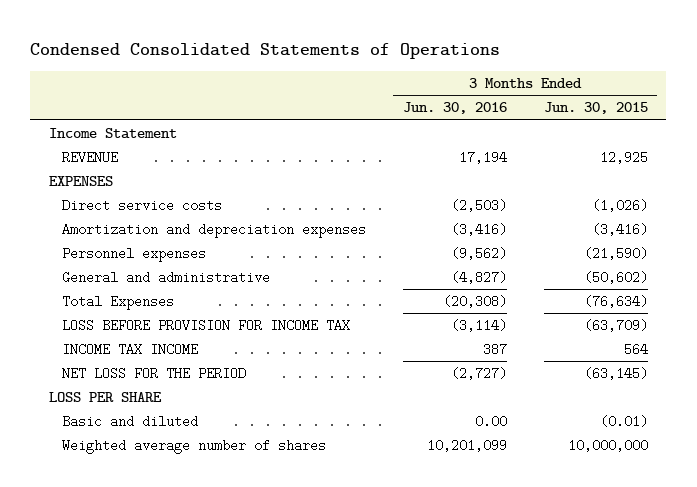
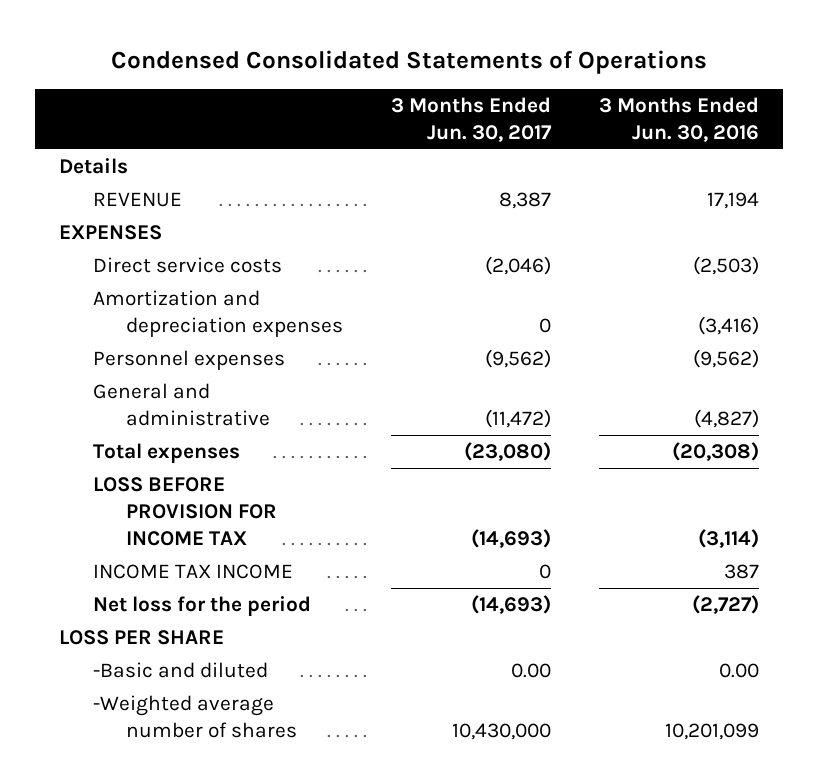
[543,102,648,115] Jun. 30, 2015 -> none
none -> [390,97,552,143] 3 Months Ended Jun. 30, 2017
[48,128,177,140] Income Statement -> none
none -> [59,157,129,174] Details
[61,295,174,311] Total Expenses -> [92,442,240,463] Total expenses
[61,367,246,381] NET LOSS FOR THE PERIOD -> [92,595,311,616] Net loss for the period
[61,415,198,429] Basic and diluted -> [92,661,268,678] -Basic and diluted
[61,439,326,455] Weighted average number of shares -> [92,694,297,738] -Weighted average number of shares

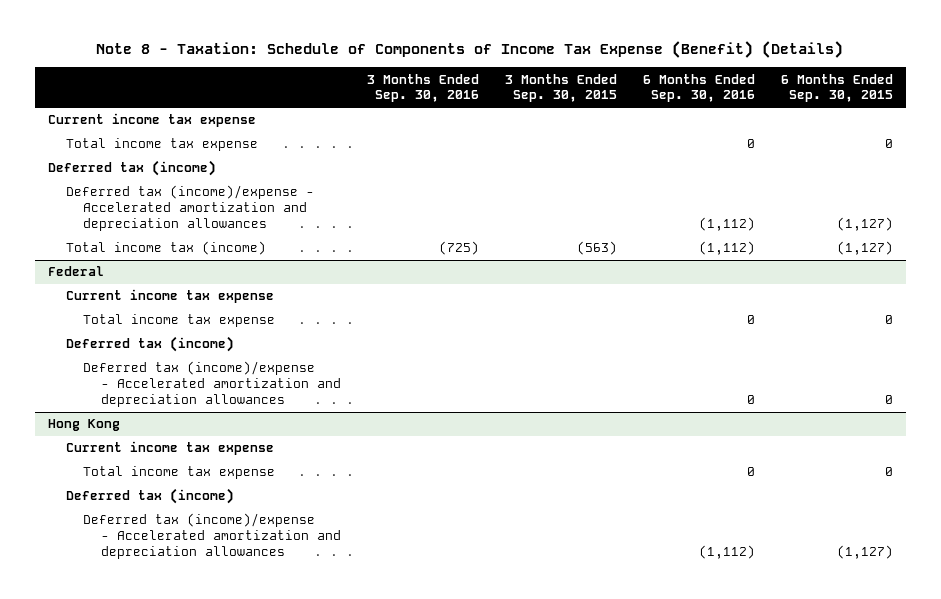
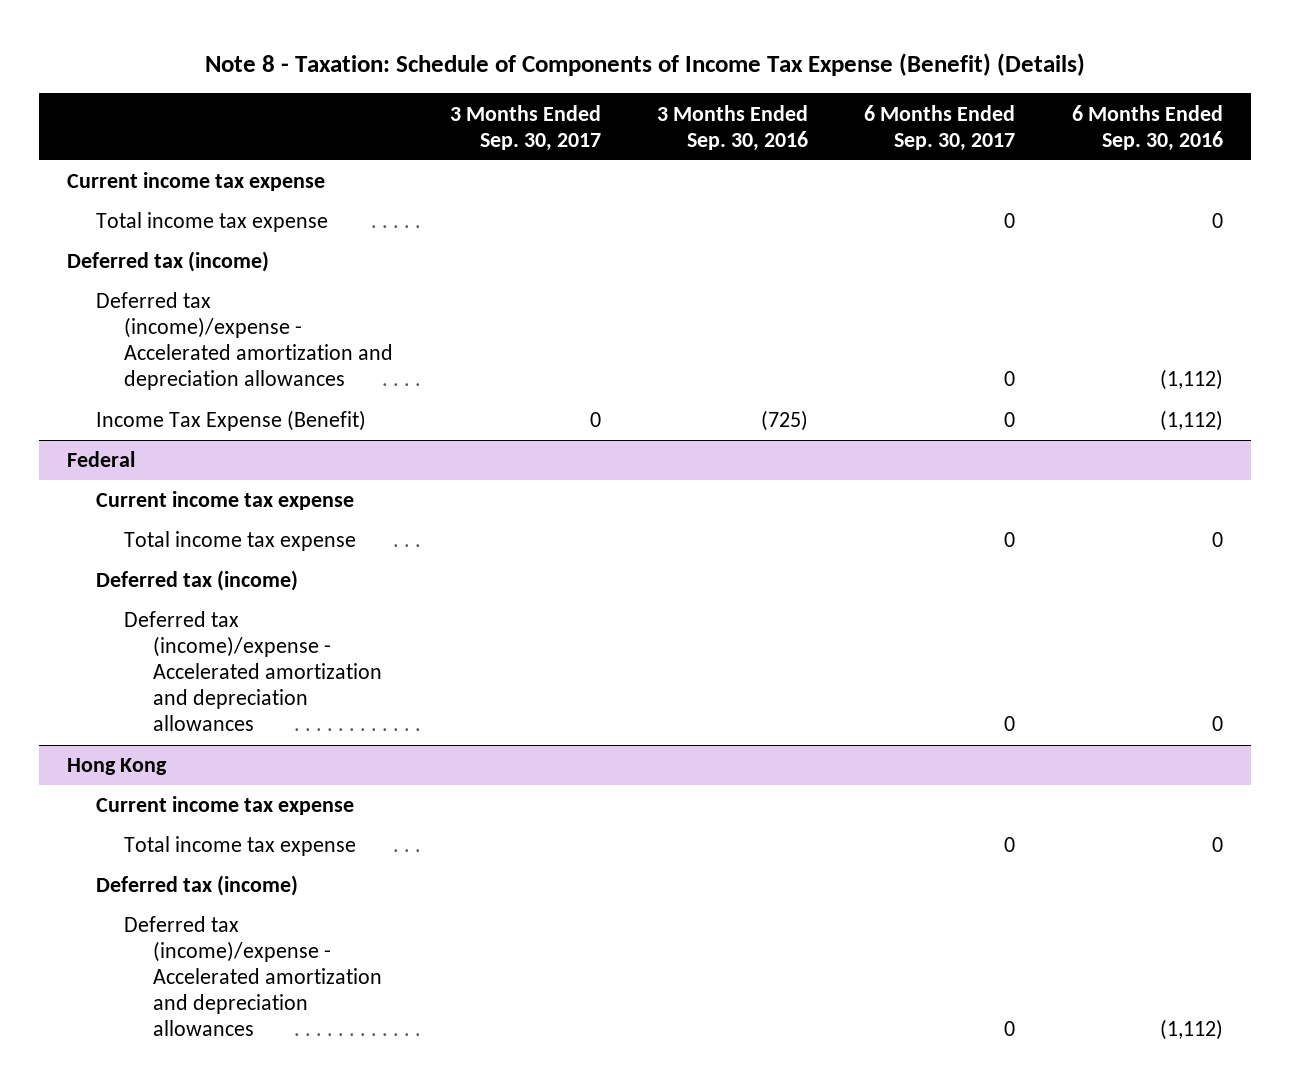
[505,73,618,103] 3 Months Ended Sep. 30, 2015 -> none
[780,73,893,103] 6 Months Ended Sep. 30, 2015 -> none
none -> [449,104,601,151] 3 Months Ended Sep. 30, 2017
none -> [864,104,1016,151] 6 Months Ended Sep. 30, 2017
[65,241,266,256] Total income tax (income) -> [95,410,366,432] Income Tax Expense (Benefit)

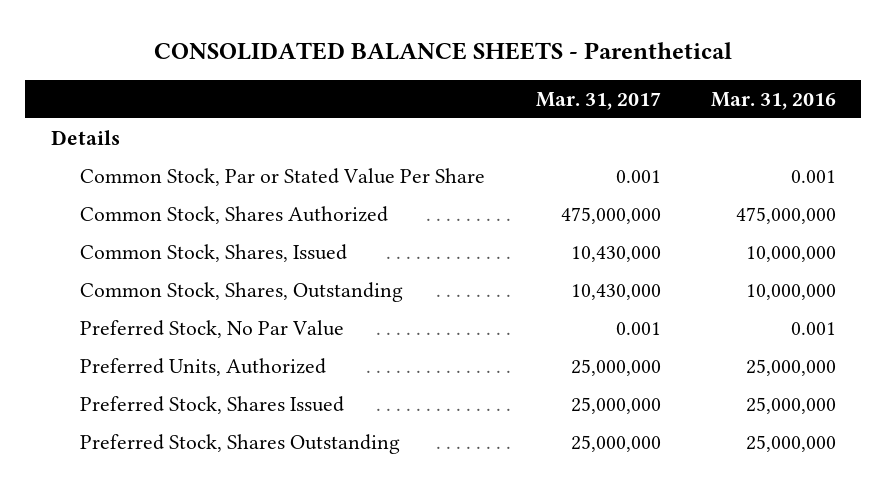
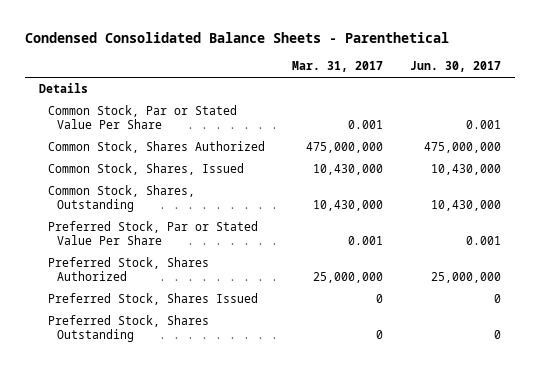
[154,41,733,60] CONSOLIDATED BALANCE SHEETS - Parenthetical -> [25,32,450,44] Condensed Consolidated Balance Sheets - Parenthetical
[710,91,836,110] Mar. 31, 2016 -> none
none -> [410,61,502,73] Jun. 30, 2017
[80,319,345,338] Preferred Stock, No Par Value -> none
[80,357,327,376] Preferred Units, Authorized -> none
none -> [47,221,258,246] Preferred Stock, Par or Stated Value Per Share
none -> [47,257,209,282] Preferred Stock, Shares Authorized
[570,396,661,414] 25,000,000 -> [376,294,384,304] 0
[570,434,661,452] 25,000,000 -> [376,330,384,340] 0

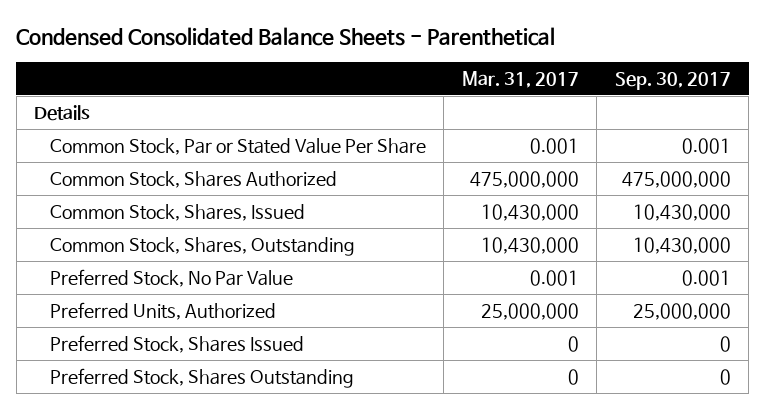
[410,61,502,73] Jun. 30, 2017 -> none
none -> [614,71,731,90] Sep. 30, 2017
[47,221,258,246] Preferred Stock, Par or Stated Value Per Share -> none
[47,257,209,282] Preferred Stock, Shares Authorized -> none
none -> [49,268,293,287] Preferred Stock, No Par Value
none -> [49,301,276,320] Preferred Units, Authorized

